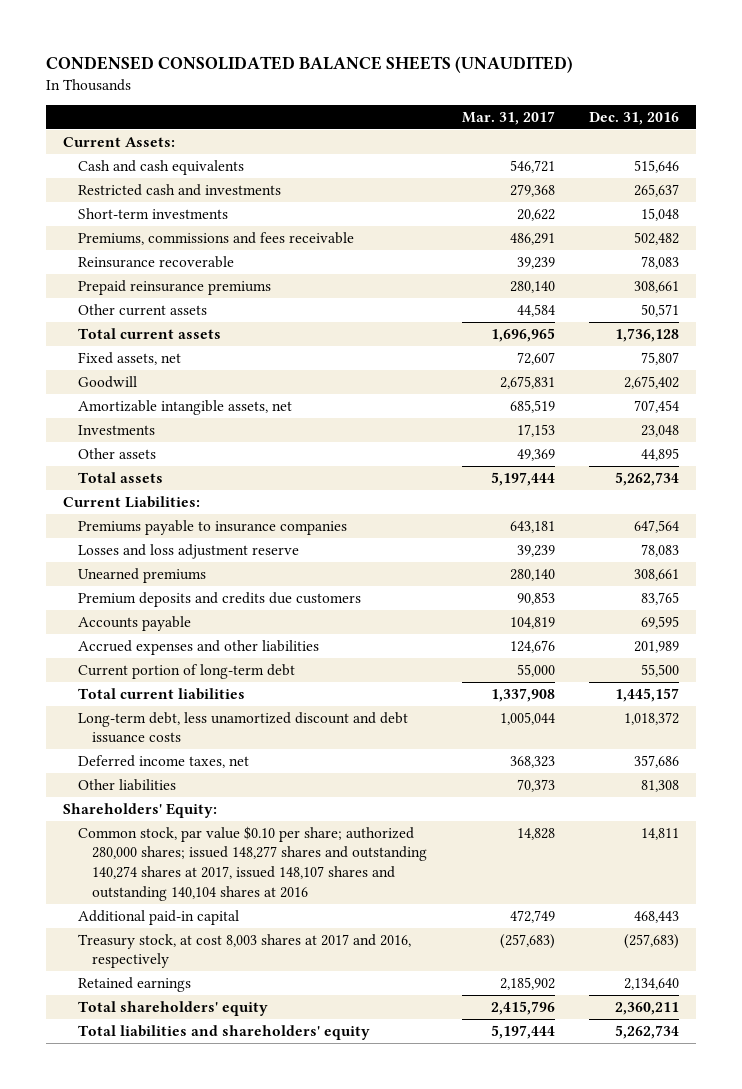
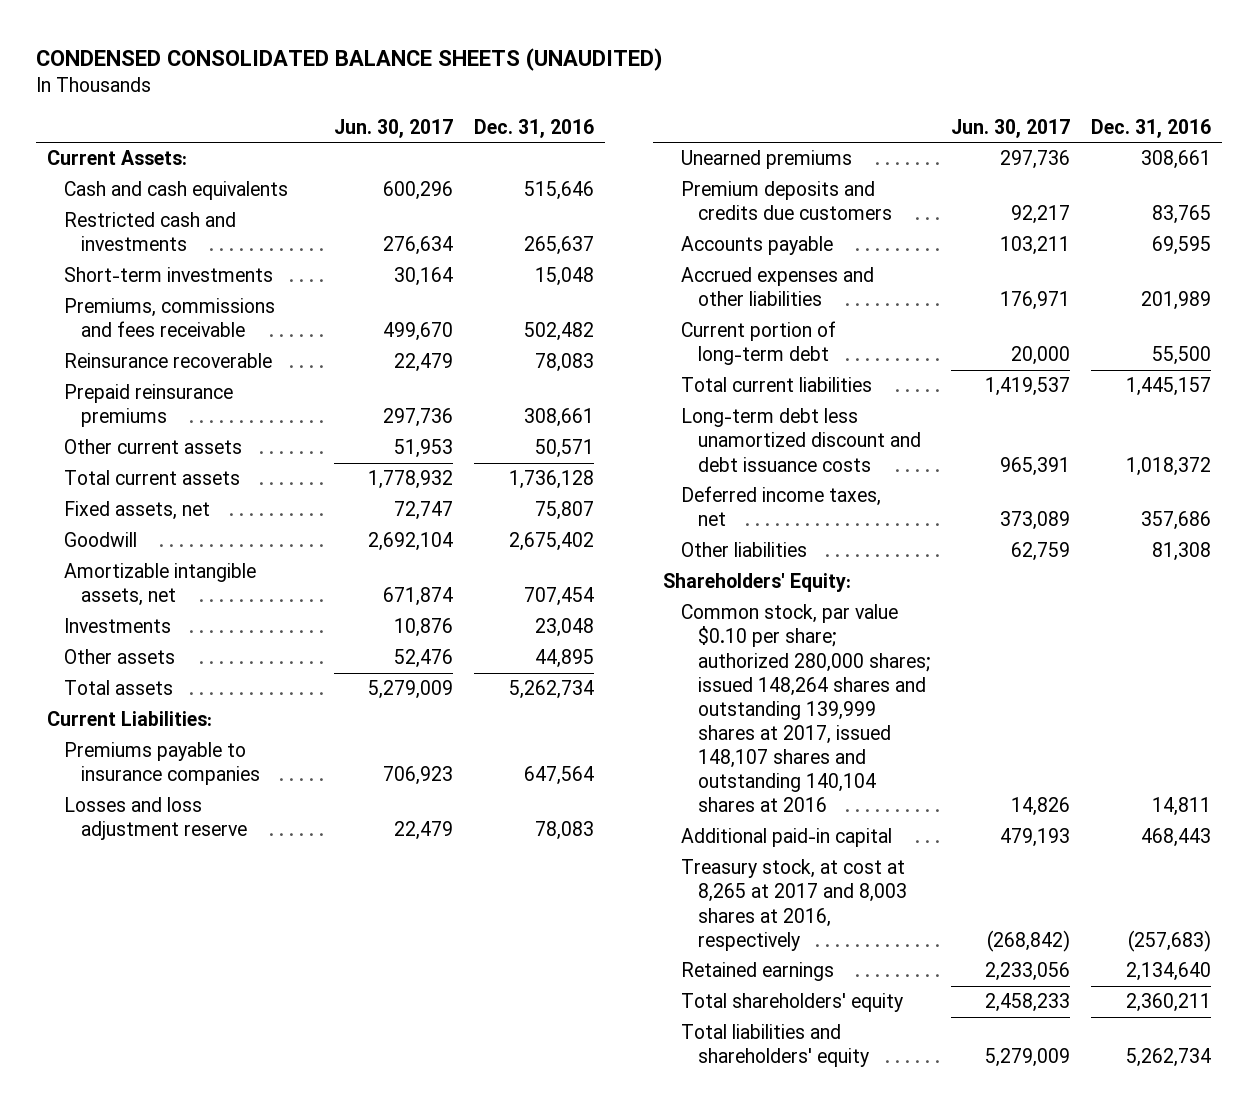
[461,110,555,125] Mar. 31, 2017 -> none
none -> [334,118,454,138] Jun. 30, 2017
[77,711,408,744] Long-term debt, less unamortized discount and debt issuance costs -> [680,408,921,472] Long-term debt less unamortized discount and debt issuance costs
[77,825,428,901] Common stock, par value $0.10 per share; authorized 280,000 shares; issued 148,277 shares and outstanding 140,274 shares at 2017, issued 148,107 shares and outstanding 140,104 shares at 2016 -> [680,604,930,813] Common stock, par value $0.10 per share; authorized 280,000 shares; issued 148,264 shares and outstanding 139,999 shares at 2017, issued 148,107 shares and outstanding 140,104 shares at 2016
[77,933,411,969] Treasury stock, at cost 8,003 shares at 2017 and 2016, respectively -> [680,859,907,951] Treasury stock, at cost at 8,265 at 2017 and 8,003 shares at 2016, respectively

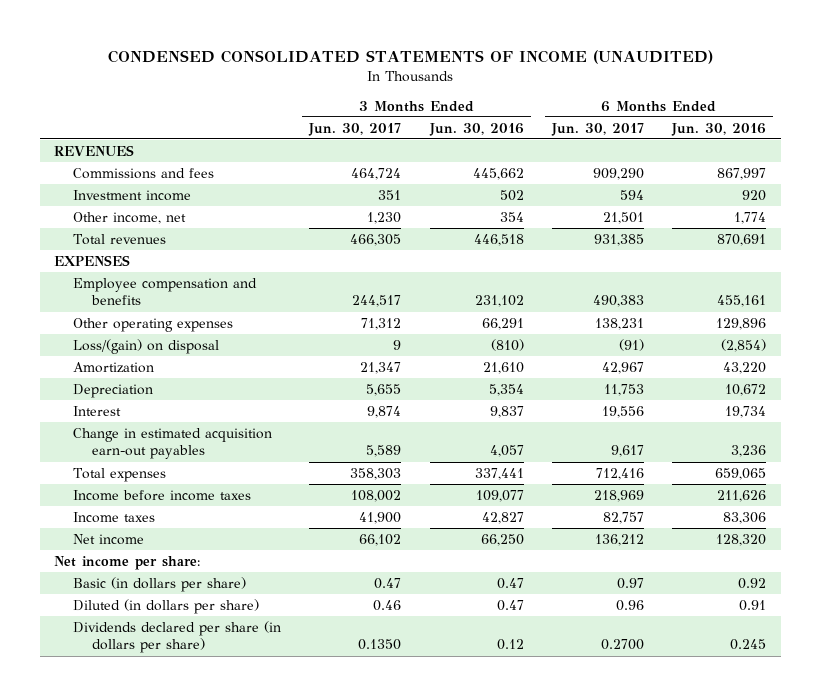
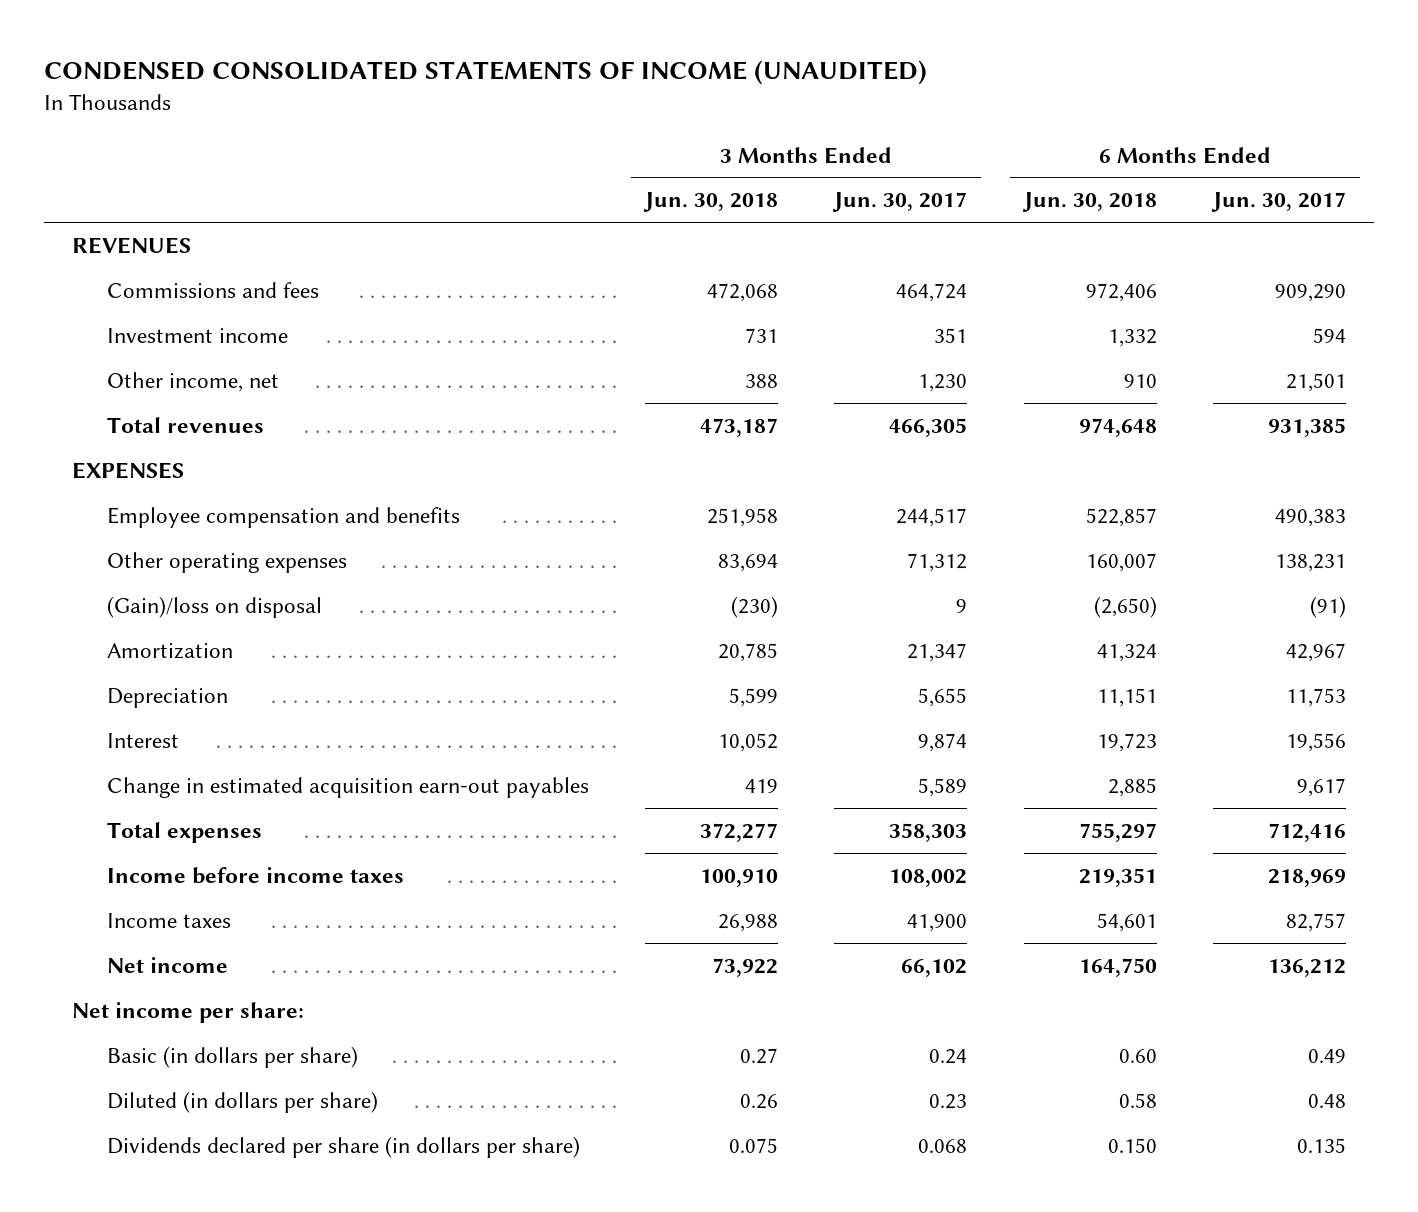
[428,122,524,136] Jun. 30, 2016 -> none
[671,122,767,136] Jun. 30, 2016 -> none
none -> [643,192,779,213] Jun. 30, 2018
none -> [1021,192,1157,213] Jun. 30, 2018
[73,338,220,354] Loss/(gain) on disposal -> [106,595,322,618] (Gain)/loss on disposal
[374,577,402,589] 0.47 -> [929,1048,968,1064] 0.24
[617,577,645,589] 0.97 -> [1308,1048,1347,1063] 0.49
[373,599,402,611] 0.46 -> [929,1093,968,1109] 0.23
[616,599,645,611] 0.96 -> [1308,1093,1347,1108] 0.48
[358,639,402,651] 0.1350 -> [918,1138,968,1153] 0.068
[601,639,645,651] 0.2700 -> [1297,1137,1347,1153] 0.135

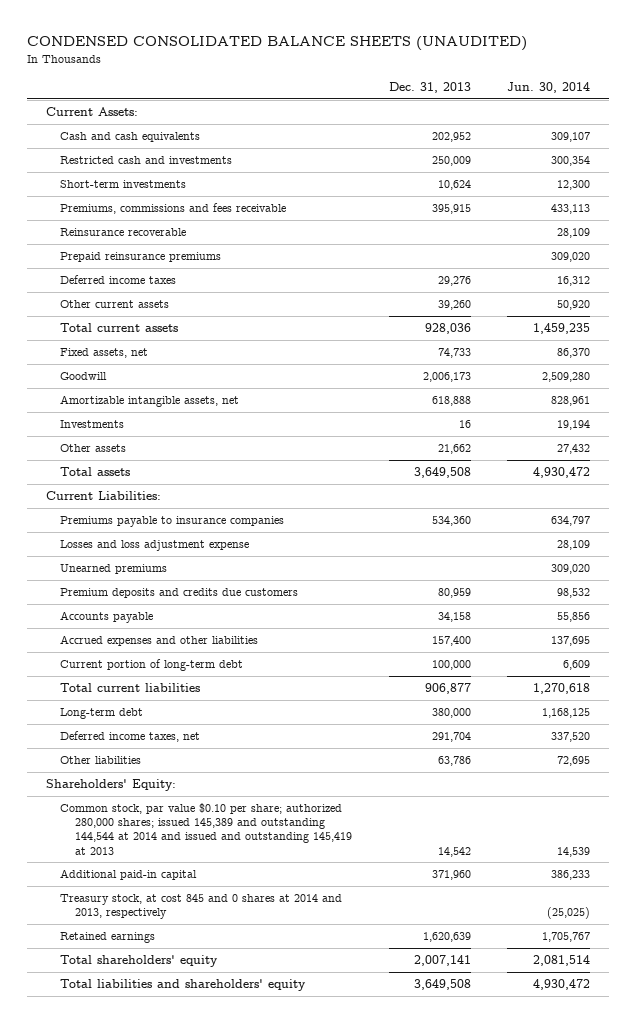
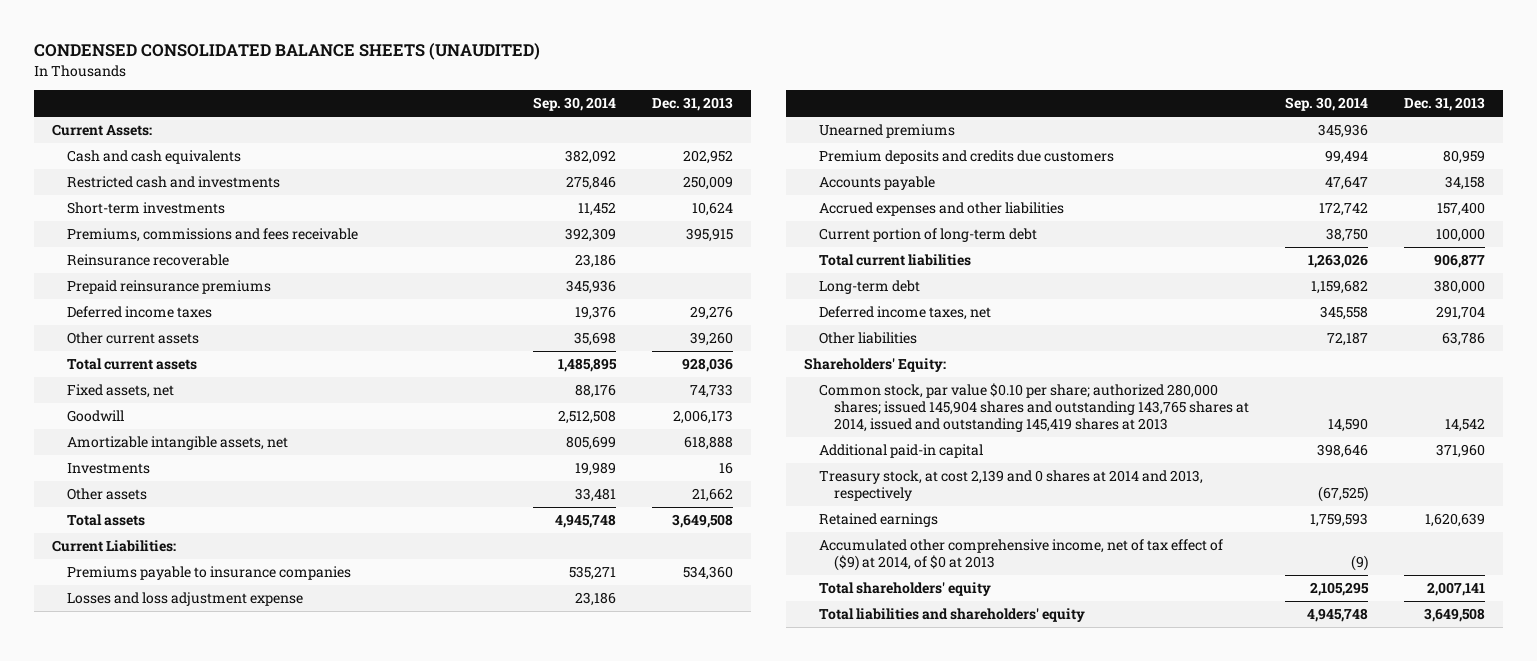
[507,81,591,93] Jun. 30, 2014 -> none
none -> [532,97,616,112] Sep. 30, 2014
[60,803,352,855] Common stock, par value $0.10 per share; authorized 280,000 shares; issued 145,389 and outstanding 144,544 at 2014 and issued and outstanding 145,419 at 2013 -> [819,383,1249,432] Common stock, par value $0.10 per share; authorized 280,000 shares; issued 145,904 shares and outstanding 143,765 shares at 2014, issued and outstanding 145,419 shares at 2013
[60,894,343,920] Treasury stock, at cost 845 and 0 shares at 2014 and 2013, respectively -> [819,470,1204,502] Treasury stock, at cost 2,139 and 0 shares at 2014 and 2013, respectively
none -> [819,539,1224,572] Accumulated other comprehensive income, net of tax effect of ($9) at 2014, of $0 at 2013

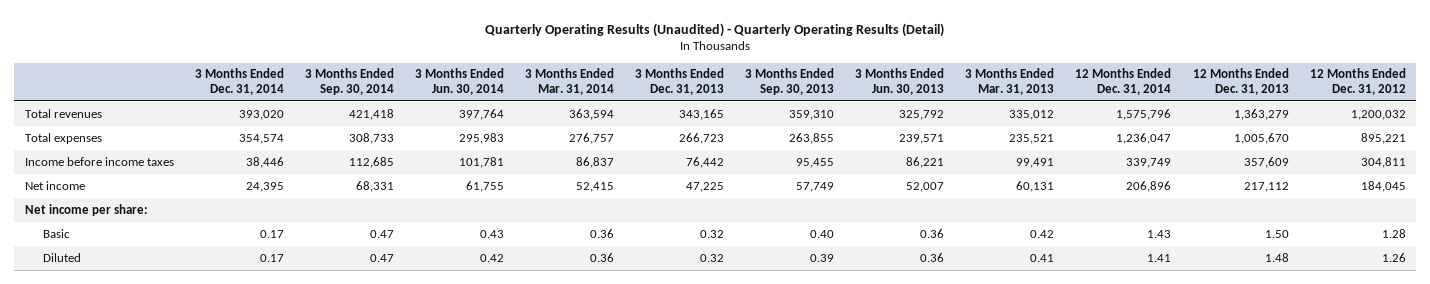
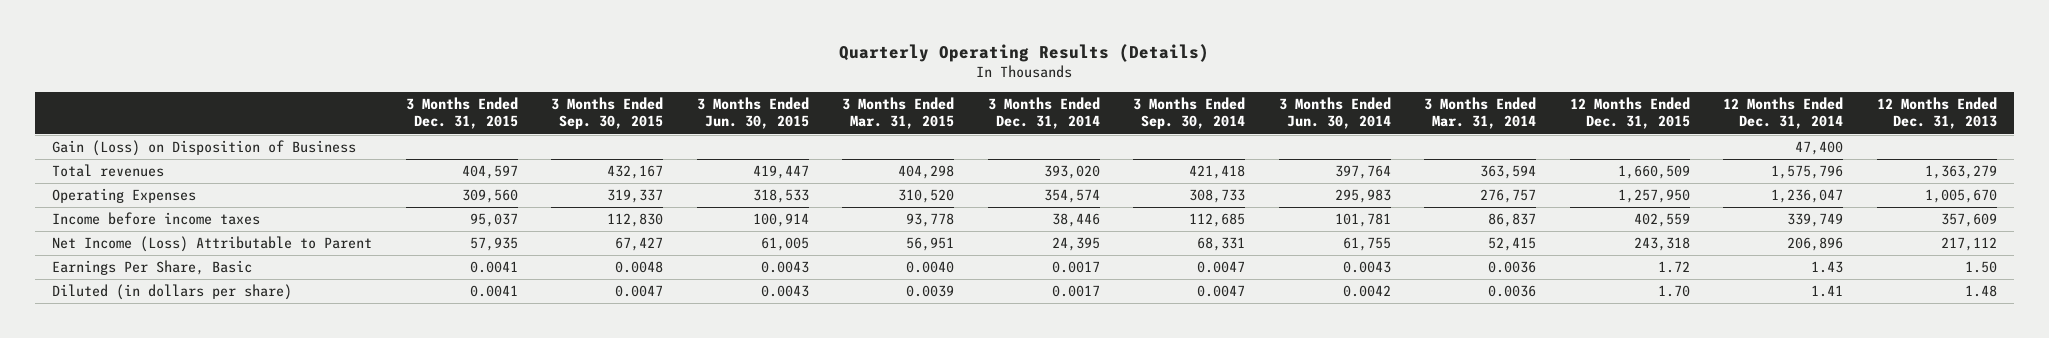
[485,22,945,37] Quarterly Operating Results (Unaudited) - Quarterly Operating Results (Detail) -> [839,43,1210,62] Quarterly Operating Results (Details)
[635,68,725,95] 3 Months Ended Dec. 31, 2013 -> none
[745,68,835,95] 3 Months Ended Sep. 30, 2013 -> none
[855,68,945,95] 3 Months Ended Jun. 30, 2013 -> none
[965,68,1055,95] 3 Months Ended Mar. 31, 2013 -> none
[1309,68,1406,95] 12 Months Ended Dec. 31, 2012 -> none
none -> [405,97,518,130] 3 Months Ended Dec. 31, 2015
none -> [551,97,664,130] 3 Months Ended Sep. 30, 2015
none -> [696,97,809,130] 3 Months Ended Jun. 30, 2015
none -> [842,97,955,130] 3 Months Ended Mar. 31, 2015
none -> [1569,97,1690,130] 12 Months Ended Dec. 31, 2015
none -> [51,140,356,157] Gain (Loss) on Disposition of Business
[24,132,102,144] Total expenses -> [51,188,196,204] Operating Expenses
[24,203,148,216] Net income per share: -> none
[24,180,85,190] Net income -> [51,236,372,253] Net Income (Loss) Attributable to Parent
[43,228,71,238] Basic -> [51,260,252,276] Earnings Per Share, Basic
[259,229,284,238] 0.17 -> [1051,261,1100,274] 0.0017
[369,229,394,238] 0.47 -> [1197,261,1246,274] 0.0047
[480,229,505,238] 0.43 -> [1342,261,1391,274] 0.0043
[590,228,615,238] 0.36 -> [1488,261,1537,274] 0.0036
[43,252,82,262] Diluted -> [51,284,292,301] Diluted (in dollars per share)
[259,253,284,262] 0.17 -> [1051,285,1100,298] 0.0017
[369,253,394,262] 0.47 -> [1197,285,1246,298] 0.0047
[480,253,505,262] 0.42 -> [1342,285,1391,298] 0.0042
[590,252,615,262] 0.36 -> [1488,285,1537,298] 0.0036

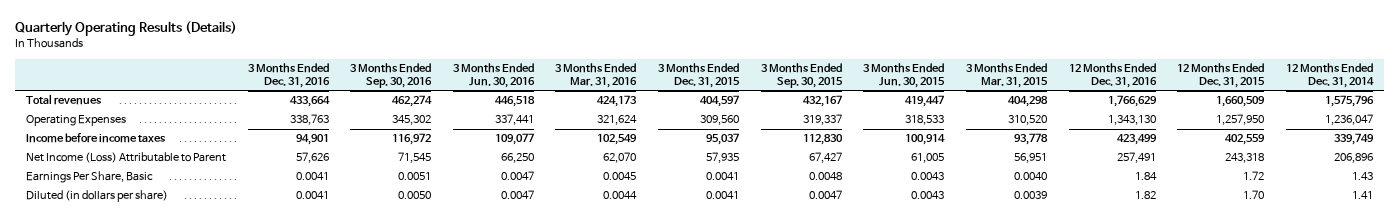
[987,97,1100,130] 3 Months Ended Dec. 31, 2014 -> none
[1133,97,1246,130] 3 Months Ended Sep. 30, 2014 -> none
[1278,97,1391,130] 3 Months Ended Jun. 30, 2014 -> none
[1424,97,1537,130] 3 Months Ended Mar. 31, 2014 -> none
[1876,97,1997,130] 12 Months Ended Dec. 31, 2013 -> none
none -> [247,62,330,88] 3 Months Ended Dec. 31, 2016
none -> [350,62,433,88] 3 Months Ended Sep. 30, 2016
none -> [452,62,535,88] 3 Months Ended Jun. 30, 2016
none -> [555,62,638,88] 3 Months Ended Mar. 31, 2016
none -> [1068,62,1157,88] 12 Months Ended Dec. 31, 2016
[51,140,356,157] Gain (Loss) on Disposition of Business -> none

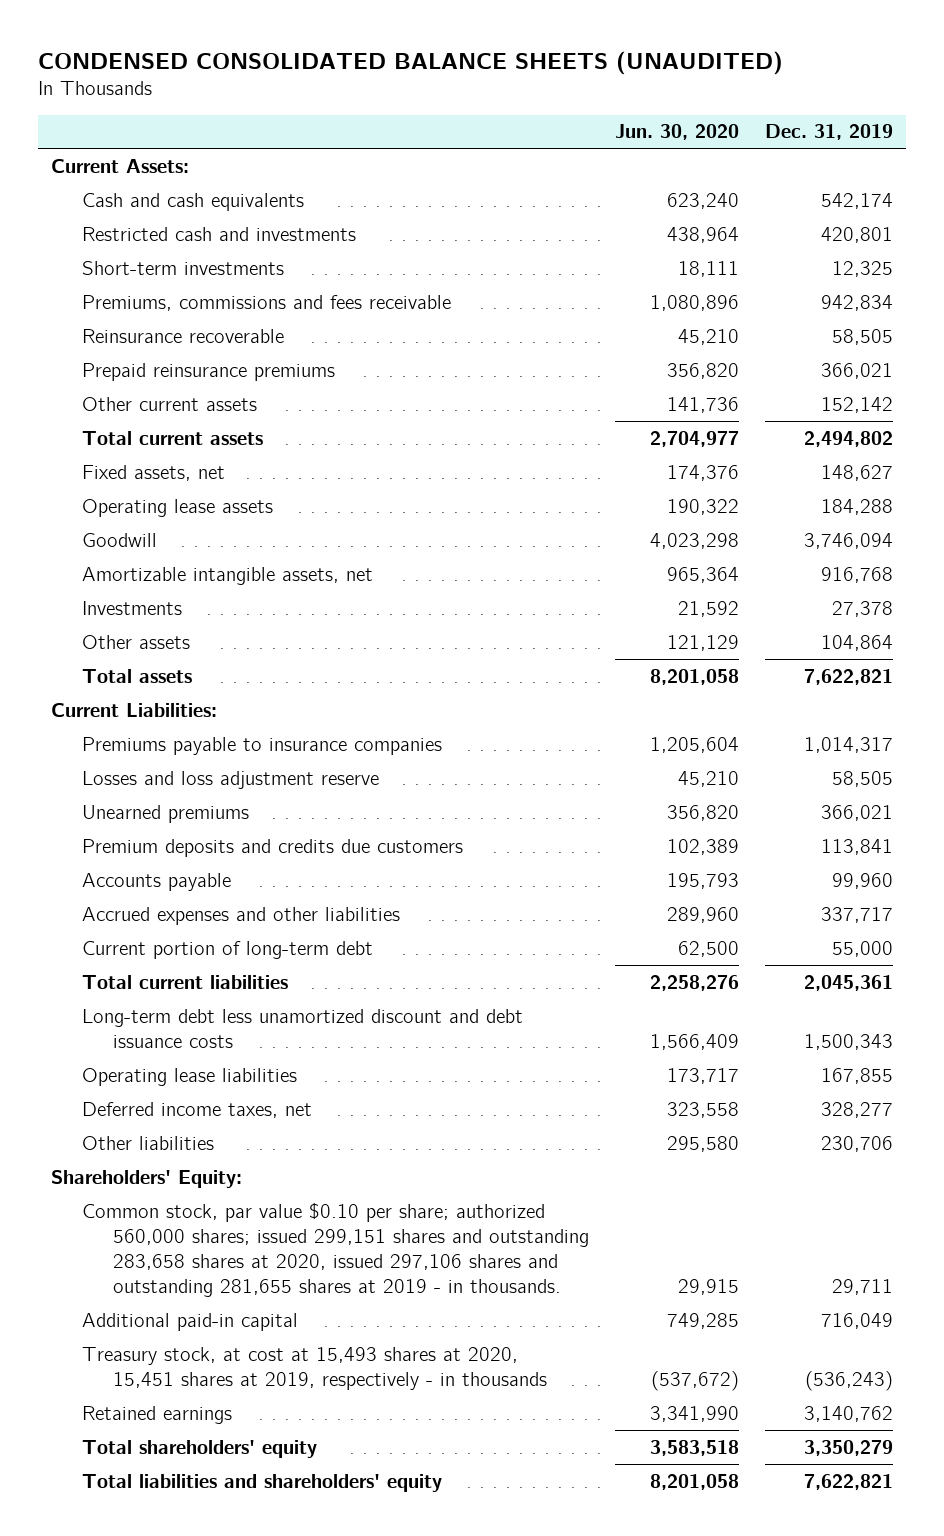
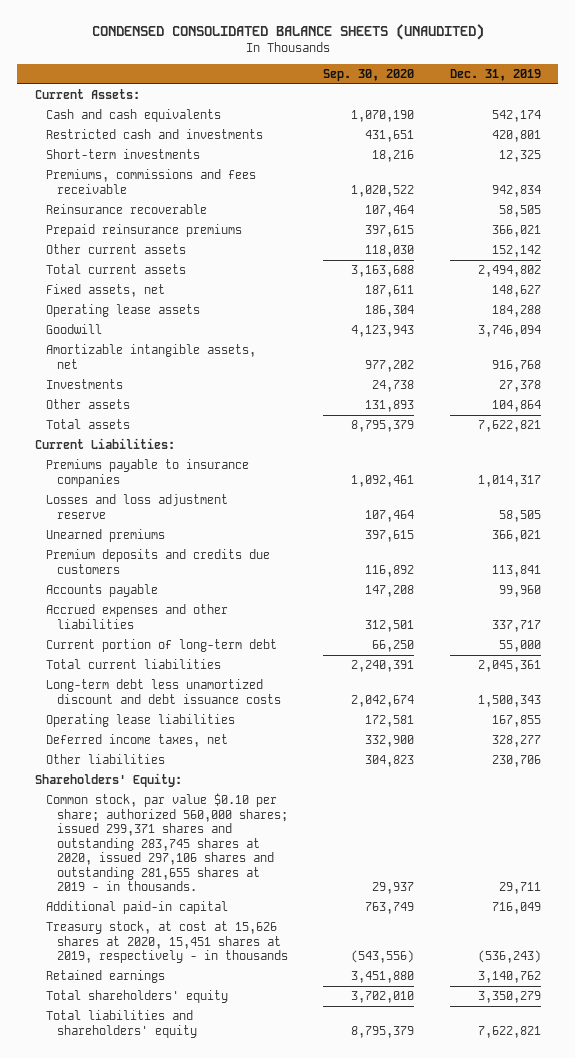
[614,124,739,141] Jun. 30, 2020 -> none
none -> [323,68,415,81] Sep. 30, 2020
[82,1202,590,1298] Common stock, par value $0.10 per share; authorized 560,000 shares; issued 299,151 shares and outstanding 283,658 shares at 2020, issued 297,106 shares and outstanding 281,655 shares at 2019 - in thousands. -> [45,793,289,892] Common stock, par value $0.10 per share; authorized 560,000 shares; issued 299,371 shares and outstanding 283,745 shares at 2020, issued 297,106 shares and outstanding 281,655 shares at 2019 - in thousands.
[82,1346,548,1390] Treasury stock, at cost at 15,493 shares at 2020, 15,451 shares at 2019, respectively - in thousands -> [45,921,289,964] Treasury stock, at cost at 15,626 shares at 2020, 15,451 shares at 2019, respectively - in thousands

